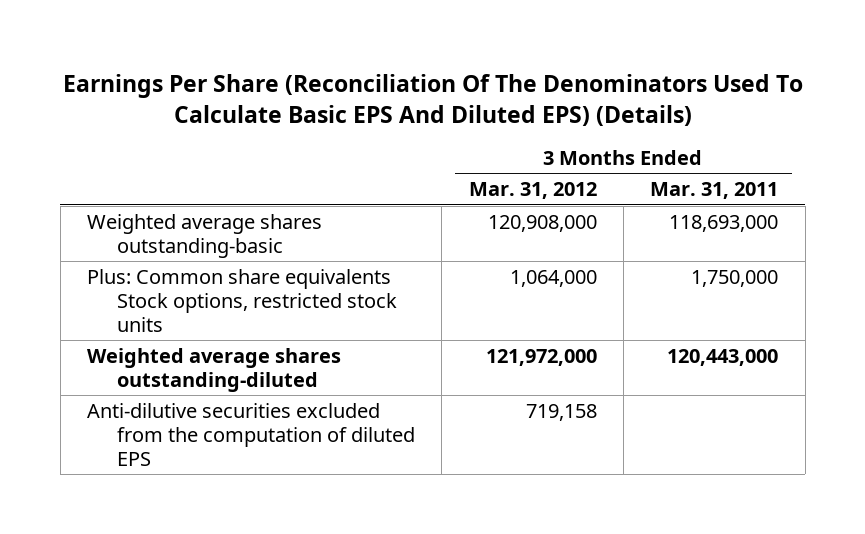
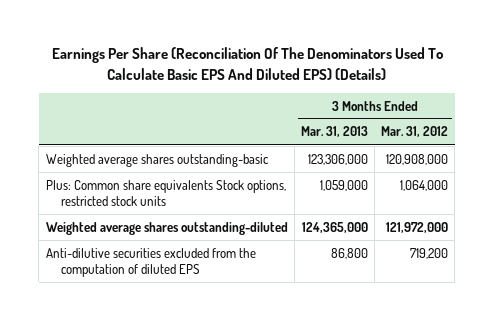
[650,182,779,200] Mar. 31, 2011 -> none
none -> [300,126,368,138] Mar. 31, 2013
[525,403,597,421] 719,158 -> [410,247,449,259] 719,200

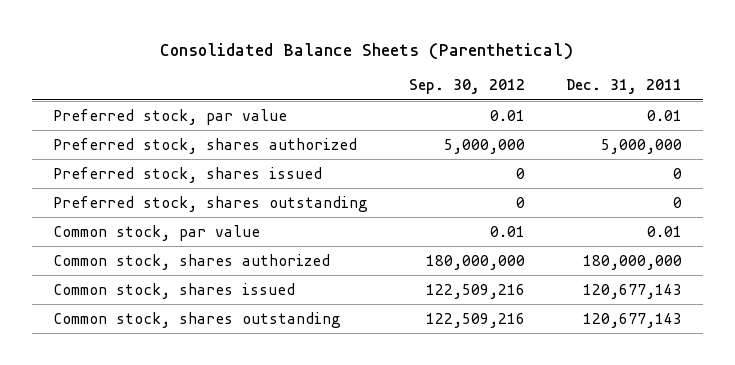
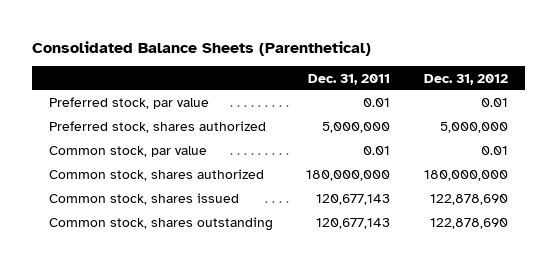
[408,79,525,95] Sep. 30, 2012 -> none
none -> [423,73,508,85] Dec. 31, 2012
[52,166,322,183] Preferred stock, shares issued -> none
[52,195,368,212] Preferred stock, shares outstanding -> none

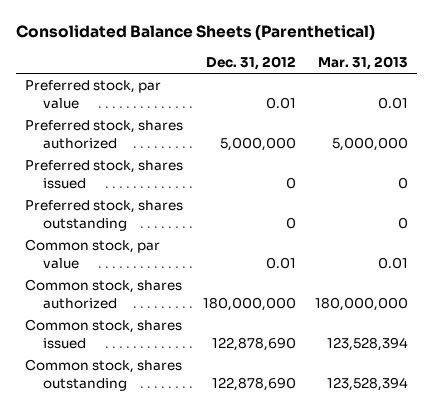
[308,73,391,85] Dec. 31, 2011 -> none
none -> [317,55,408,70] Mar. 31, 2013
none -> [25,160,184,189] Preferred stock, shares issued
none -> [25,200,184,231] Preferred stock, shares outstanding

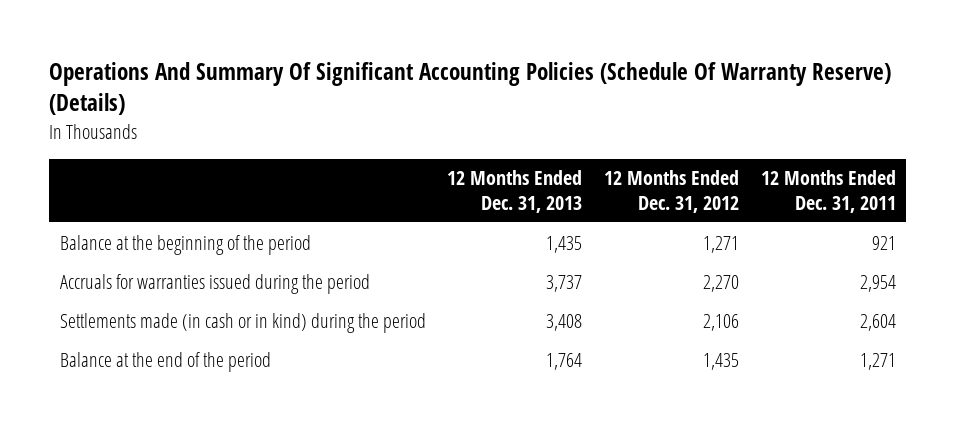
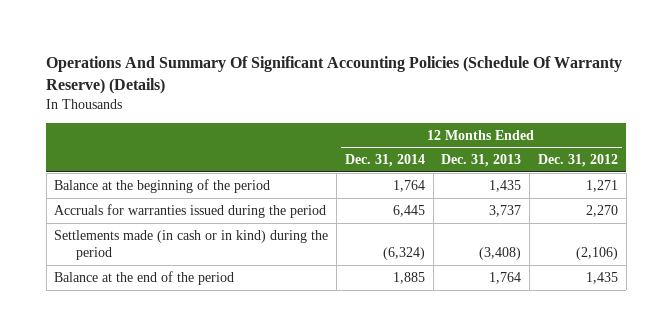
[760,170,896,213] 12 Months Ended Dec. 31, 2011 -> none
none -> [344,154,425,168] Dec. 31, 2014
[546,313,583,331] 3,408 -> [479,247,522,261] (3,408)
[702,313,739,331] 2,106 -> [575,247,618,261] (2,106)

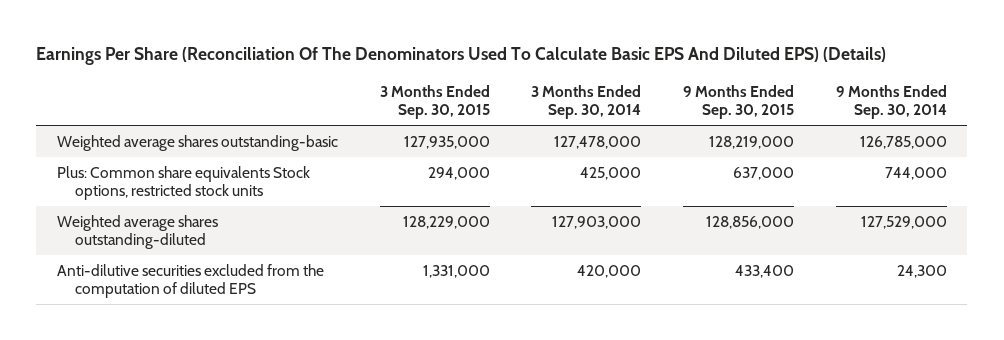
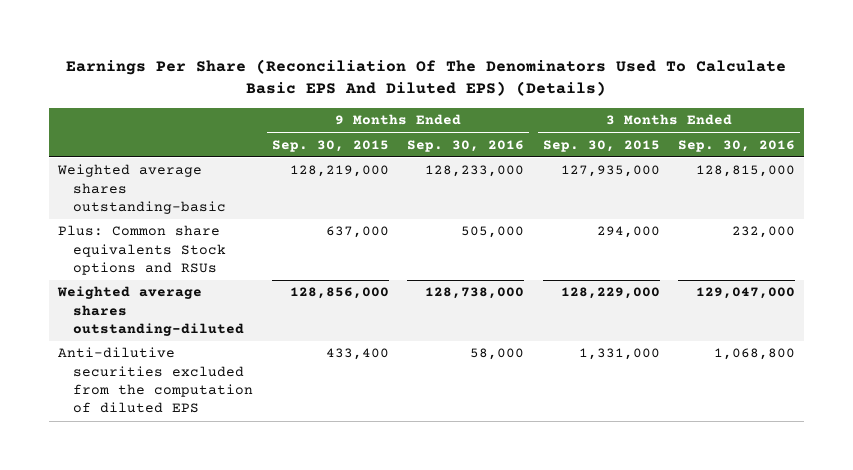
[531,84,642,120] 3 Months Ended Sep. 30, 2014 -> none
[835,84,947,120] 9 Months Ended Sep. 30, 2014 -> none
none -> [407,139,525,152] Sep. 30, 2016
none -> [678,139,796,152] Sep. 30, 2016
[57,165,311,201] Plus: Common share equivalents Stock options, restricted stock units -> [57,225,227,276] Plus: Common share equivalents Stock options and RSUs

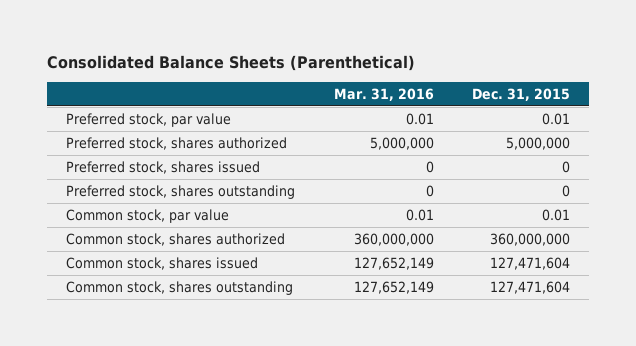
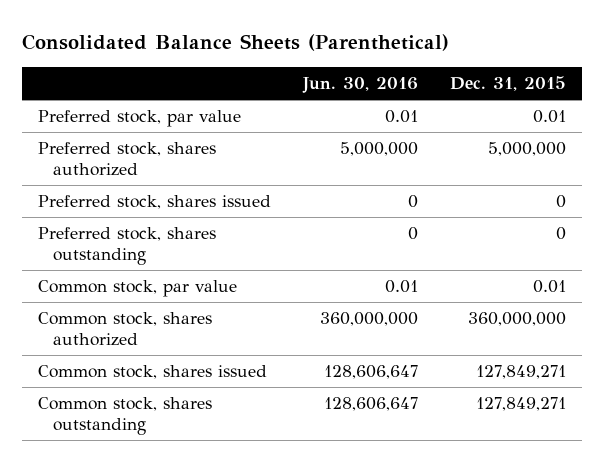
[333,87,434,101] Mar. 31, 2016 -> none
none -> [301,77,418,94] Jun. 30, 2016
[489,256,570,270] 127,471,604 -> [476,365,567,380] 127,849,271
[489,280,570,294] 127,471,604 -> [476,397,567,412] 127,849,271

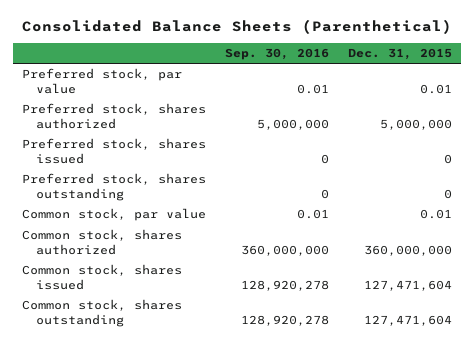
[301,77,418,94] Jun. 30, 2016 -> none
none -> [224,48,329,61] Sep. 30, 2016
[476,365,567,380] 127,849,271 -> [363,279,452,291] 127,471,604
[476,397,567,412] 127,849,271 -> [363,314,452,326] 127,471,604

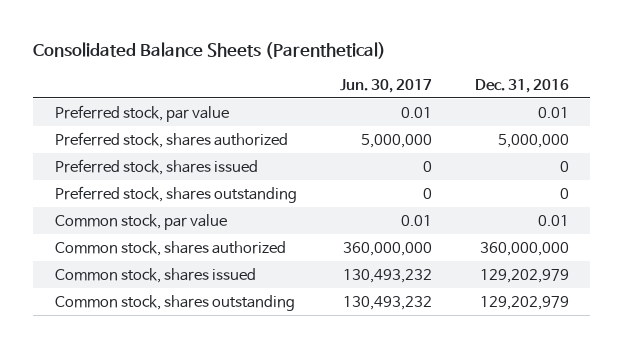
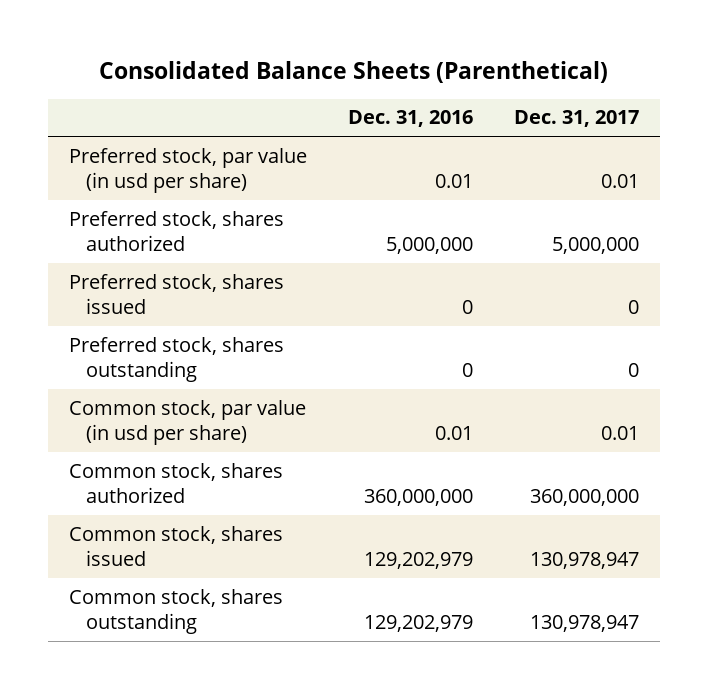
[339,78,432,93] Jun. 30, 2017 -> none
none -> [514,110,640,128] Dec. 31, 2017
[54,104,229,122] Preferred stock, par value -> [68,147,307,193] Preferred stock, par value (in usd per share)
[54,213,227,230] Common stock, par value -> [68,399,306,445] Common stock, par value (in usd per share)

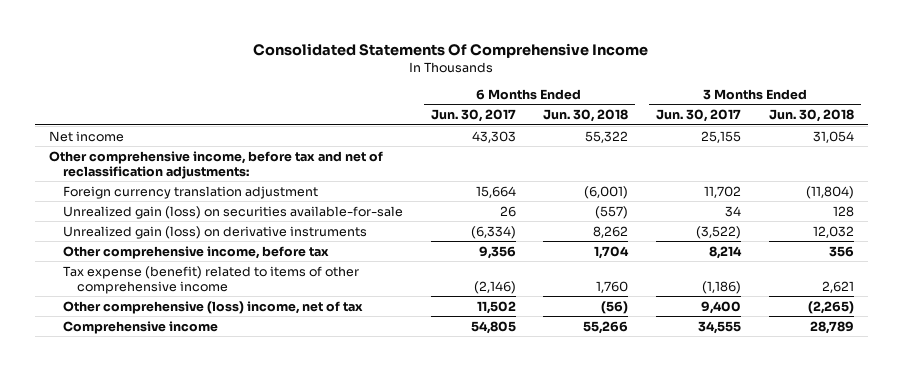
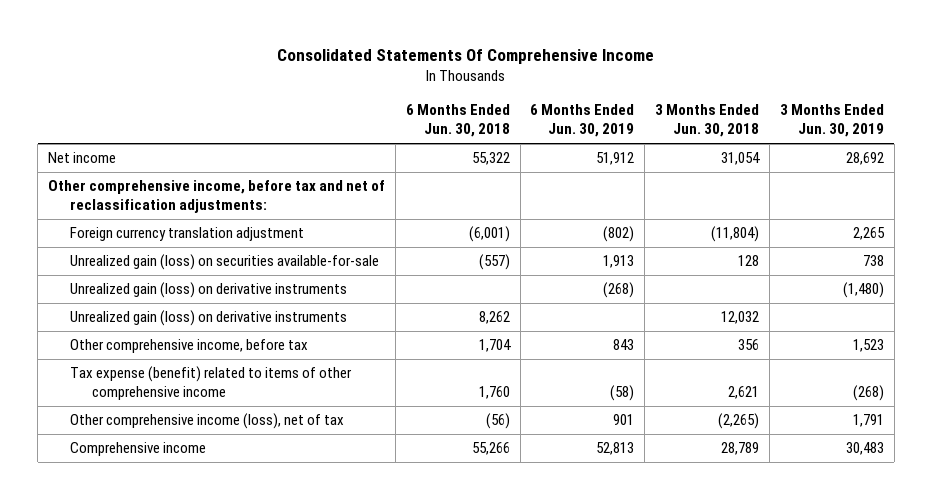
[430,109,516,123] Jun. 30, 2017 -> none
[656,109,742,123] Jun. 30, 2017 -> none
none -> [530,104,635,138] 6 Months Ended Jun. 30, 2019
none -> [779,104,884,138] 3 Months Ended Jun. 30, 2019
none -> [70,282,348,299] Unrealized gain (loss) on derivative instruments
[62,300,363,314] Other comprehensive (loss) income, net of tax -> [70,413,345,430] Other comprehensive income (loss), net of tax

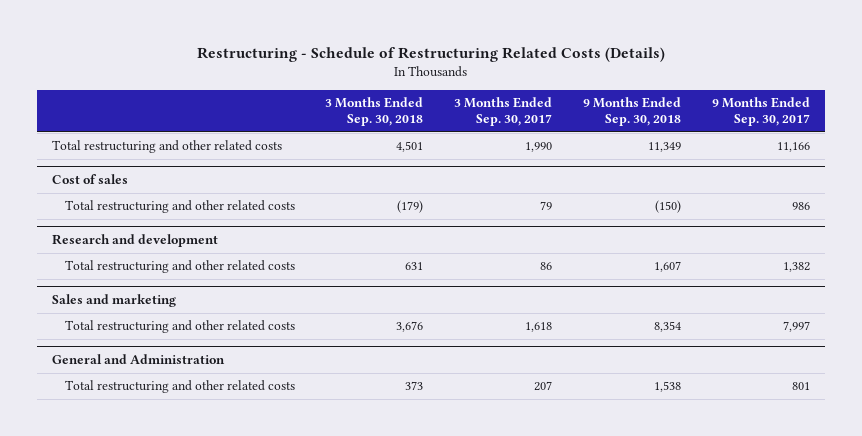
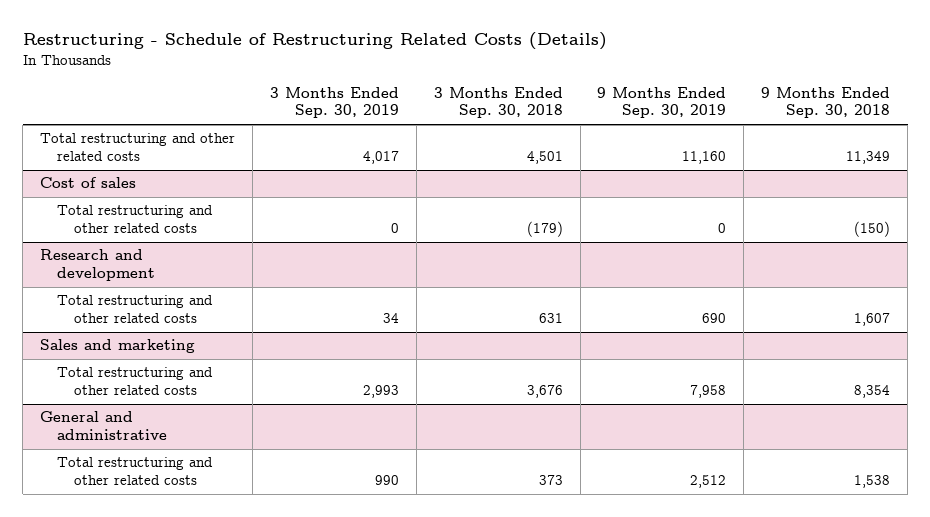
[454,97,553,127] 3 Months Ended Sep. 30, 2017 -> none
[711,97,810,127] 9 Months Ended Sep. 30, 2017 -> none
none -> [269,86,399,119] 3 Months Ended Sep. 30, 2019
none -> [597,86,727,119] 9 Months Ended Sep. 30, 2019
[52,354,226,365] General and Administration -> [40,411,168,441] General and administrative

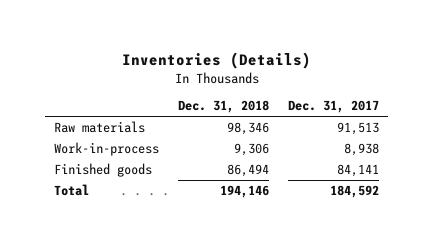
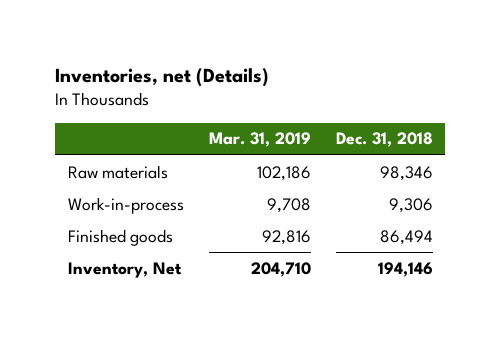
[121,52,311,70] Inventories (Details) -> [55,68,270,88] Inventories, net (Details)
[287,100,379,114] Dec. 31, 2017 -> none
none -> [208,132,311,148] Mar. 31, 2019
[54,183,90,196] Total -> [67,261,182,278] Inventory, Net

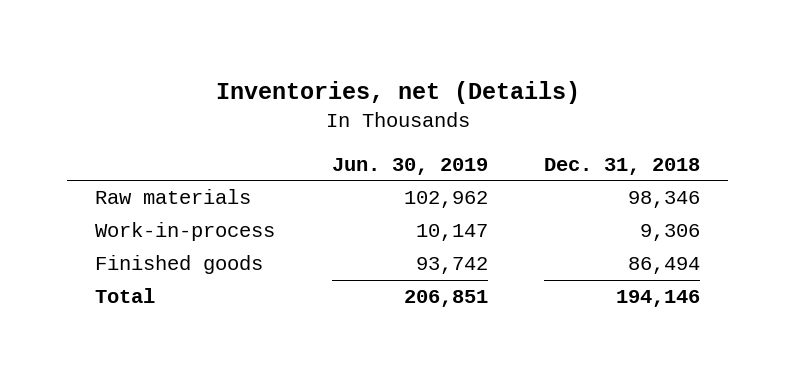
[208,132,311,148] Mar. 31, 2019 -> none
none -> [331,157,488,175] Jun. 30, 2019
[67,261,182,278] Inventory, Net -> [95,288,156,304] Total

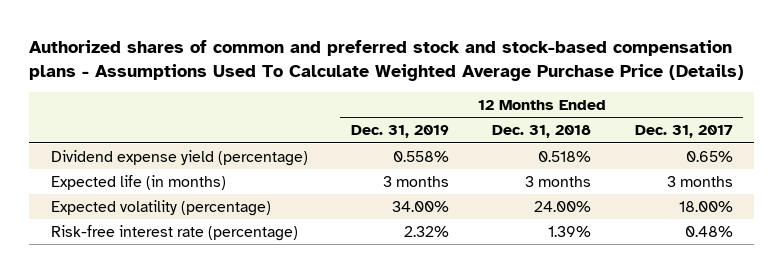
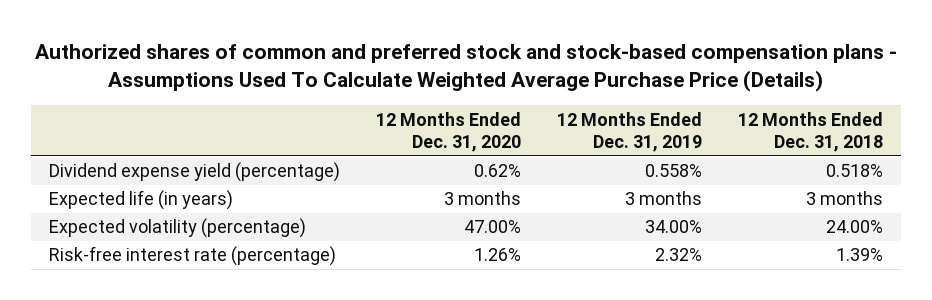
[634,125,733,139] Dec. 31, 2017 -> none
none -> [375,111,521,153] 12 Months Ended Dec. 31, 2020
[50,174,226,190] Expected life (in months) -> [48,190,233,211] Expected life (in years)

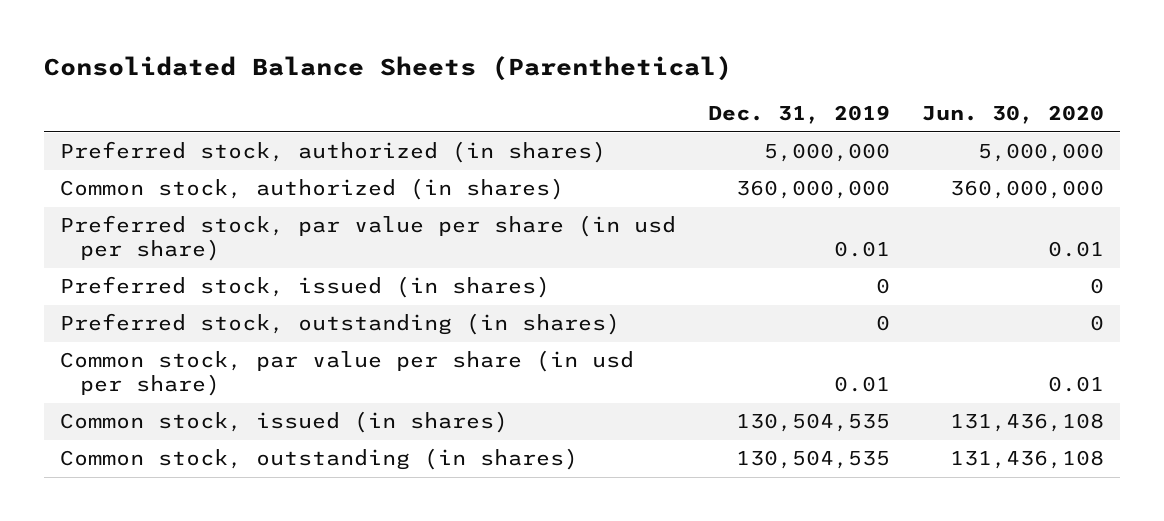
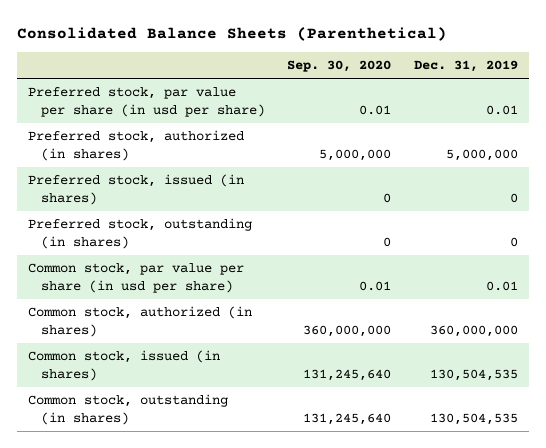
[921,105,1104,125] Jun. 30, 2020 -> none
none -> [287,60,392,73] Sep. 30, 2020
[59,141,606,164] Preferred stock, authorized (in shares) -> [27,130,244,161] Preferred stock, authorized (in shares)
[59,178,564,201] Common stock, authorized (in shares) -> [27,306,252,337] Common stock, authorized (in shares)

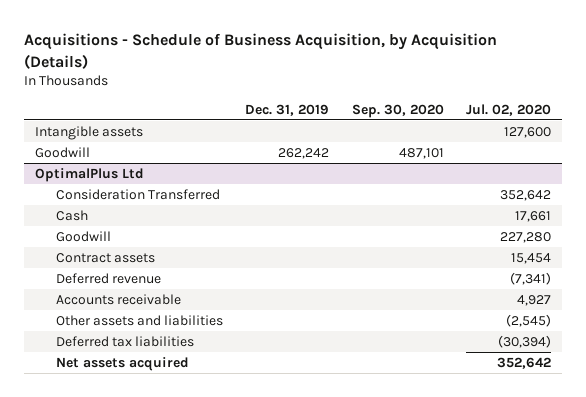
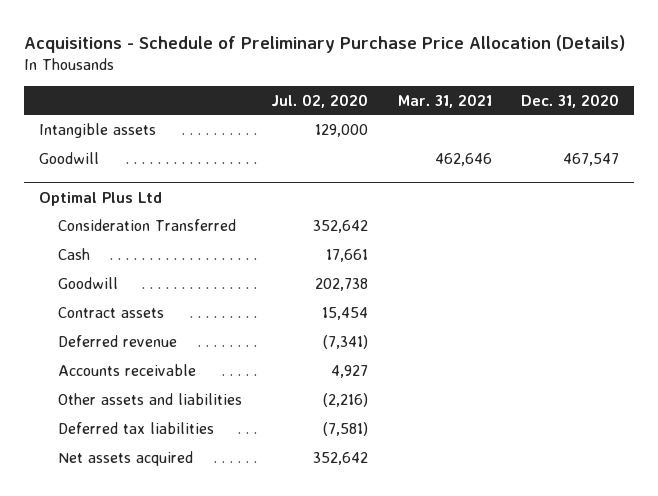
[23,33,497,69] Acquisitions - Schedule of Business Acquisition, by Acquisition (Details) -> [24,34,626,53] Acquisitions - Schedule of Preliminary Purchase Price Allocation (Details)
[245,103,330,116] Dec. 31, 2019 -> none
[351,103,444,118] Sep. 30, 2020 -> none
none -> [397,93,492,108] Mar. 31, 2021
none -> [521,93,620,108] Dec. 31, 2020
[503,126,551,138] 127,600 -> [315,123,369,137] 129,000
[34,167,144,182] OptimalPlus Ltd -> [39,191,163,206] Optimal Plus Ltd
[499,231,551,243] 227,280 -> [315,277,369,291] 202,738
[505,313,551,327] (2,545) -> [323,392,369,407] (2,216)
[497,334,551,348] (30,394) -> [323,421,369,436] (7,581)

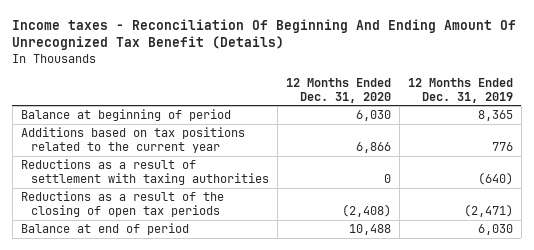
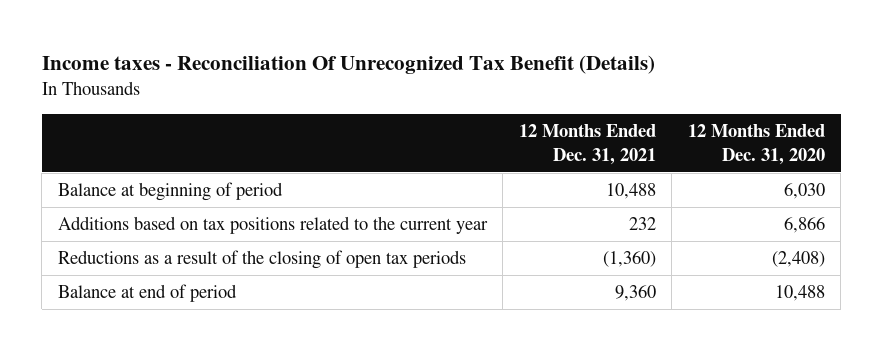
[12,18,517,51] Income taxes - Reconciliation Of Beginning And Ending Amount Of Unrecognized Tax Benefit (Details) -> [41,55,655,75] Income taxes - Reconciliation Of Unrecognized Tax Benefit (Details)
[407,78,513,103] 12 Months Ended Dec. 31, 2019 -> none
none -> [518,124,656,165] 12 Months Ended Dec. 31, 2021
[20,159,270,185] Reductions as a result of settlement with taxing authorities -> none

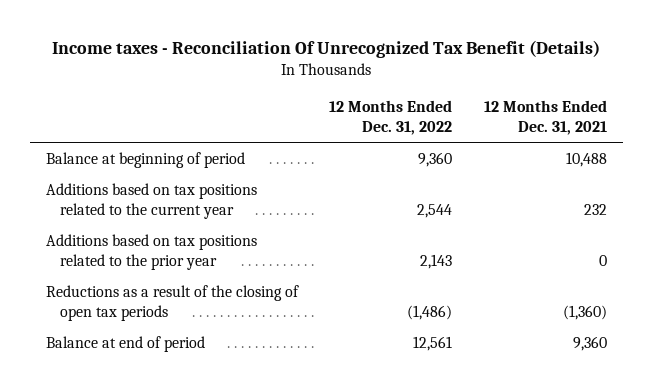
[687,124,825,165] 12 Months Ended Dec. 31, 2020 -> none
none -> [329,100,453,135] 12 Months Ended Dec. 31, 2022
none -> [45,233,257,270] Additions based on tax positions related to the prior year

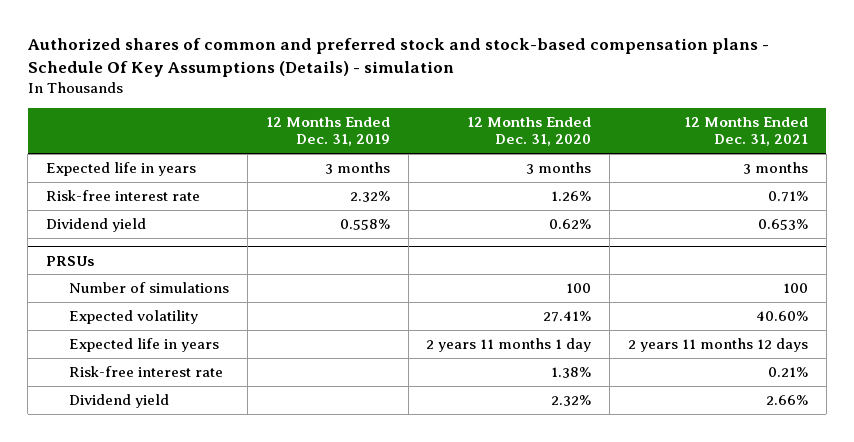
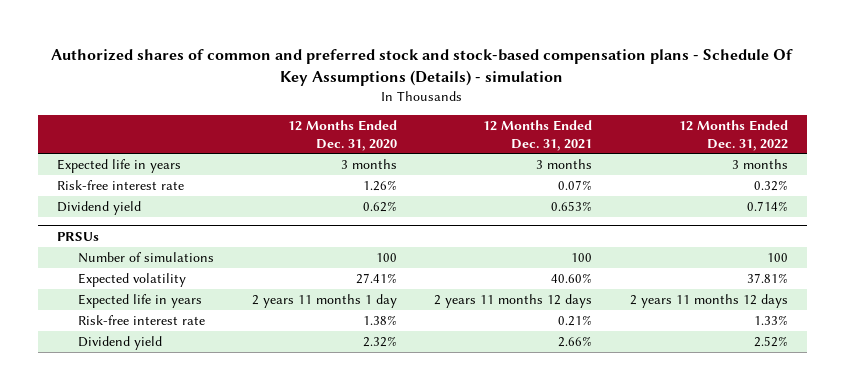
[265,117,390,147] 12 Months Ended Dec. 31, 2019 -> none
none -> [678,120,788,151] 12 Months Ended Dec. 31, 2022
[767,191,808,203] 0.71% -> [558,180,593,191] 0.07%

